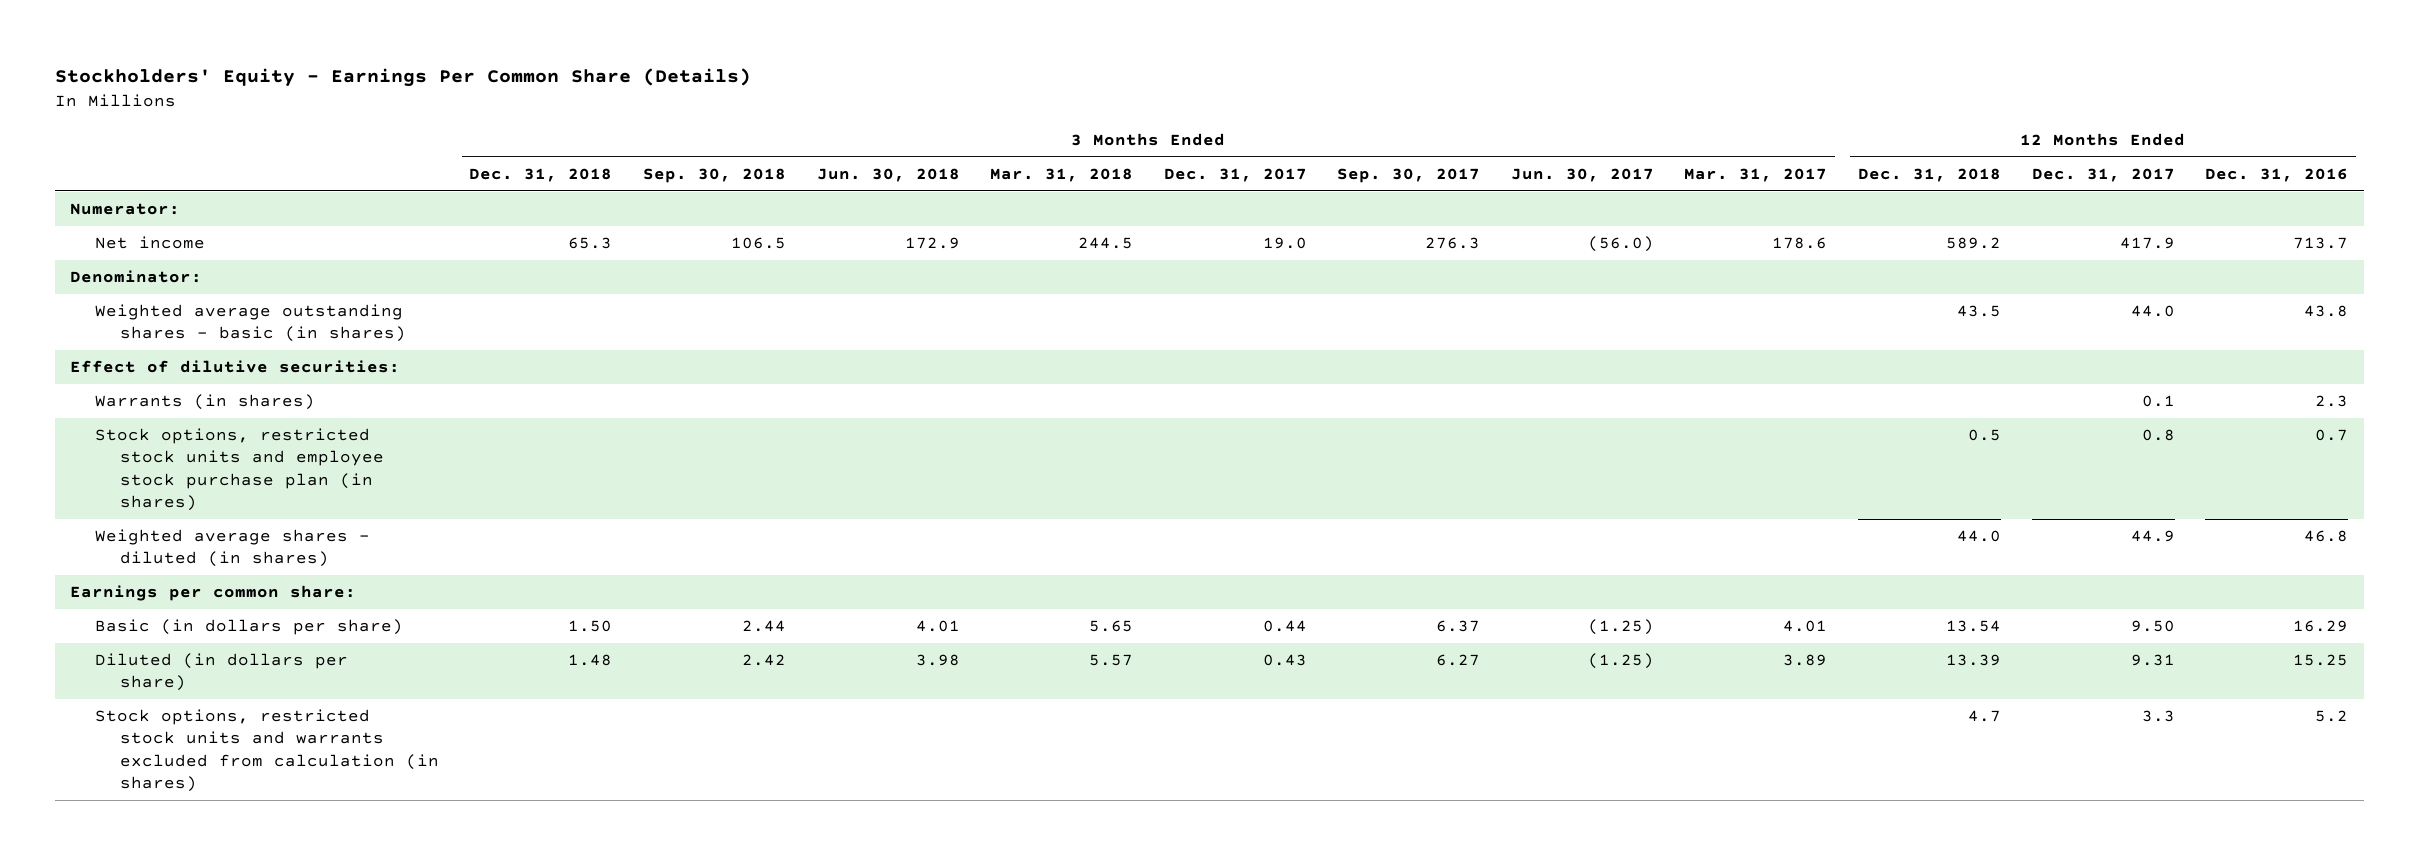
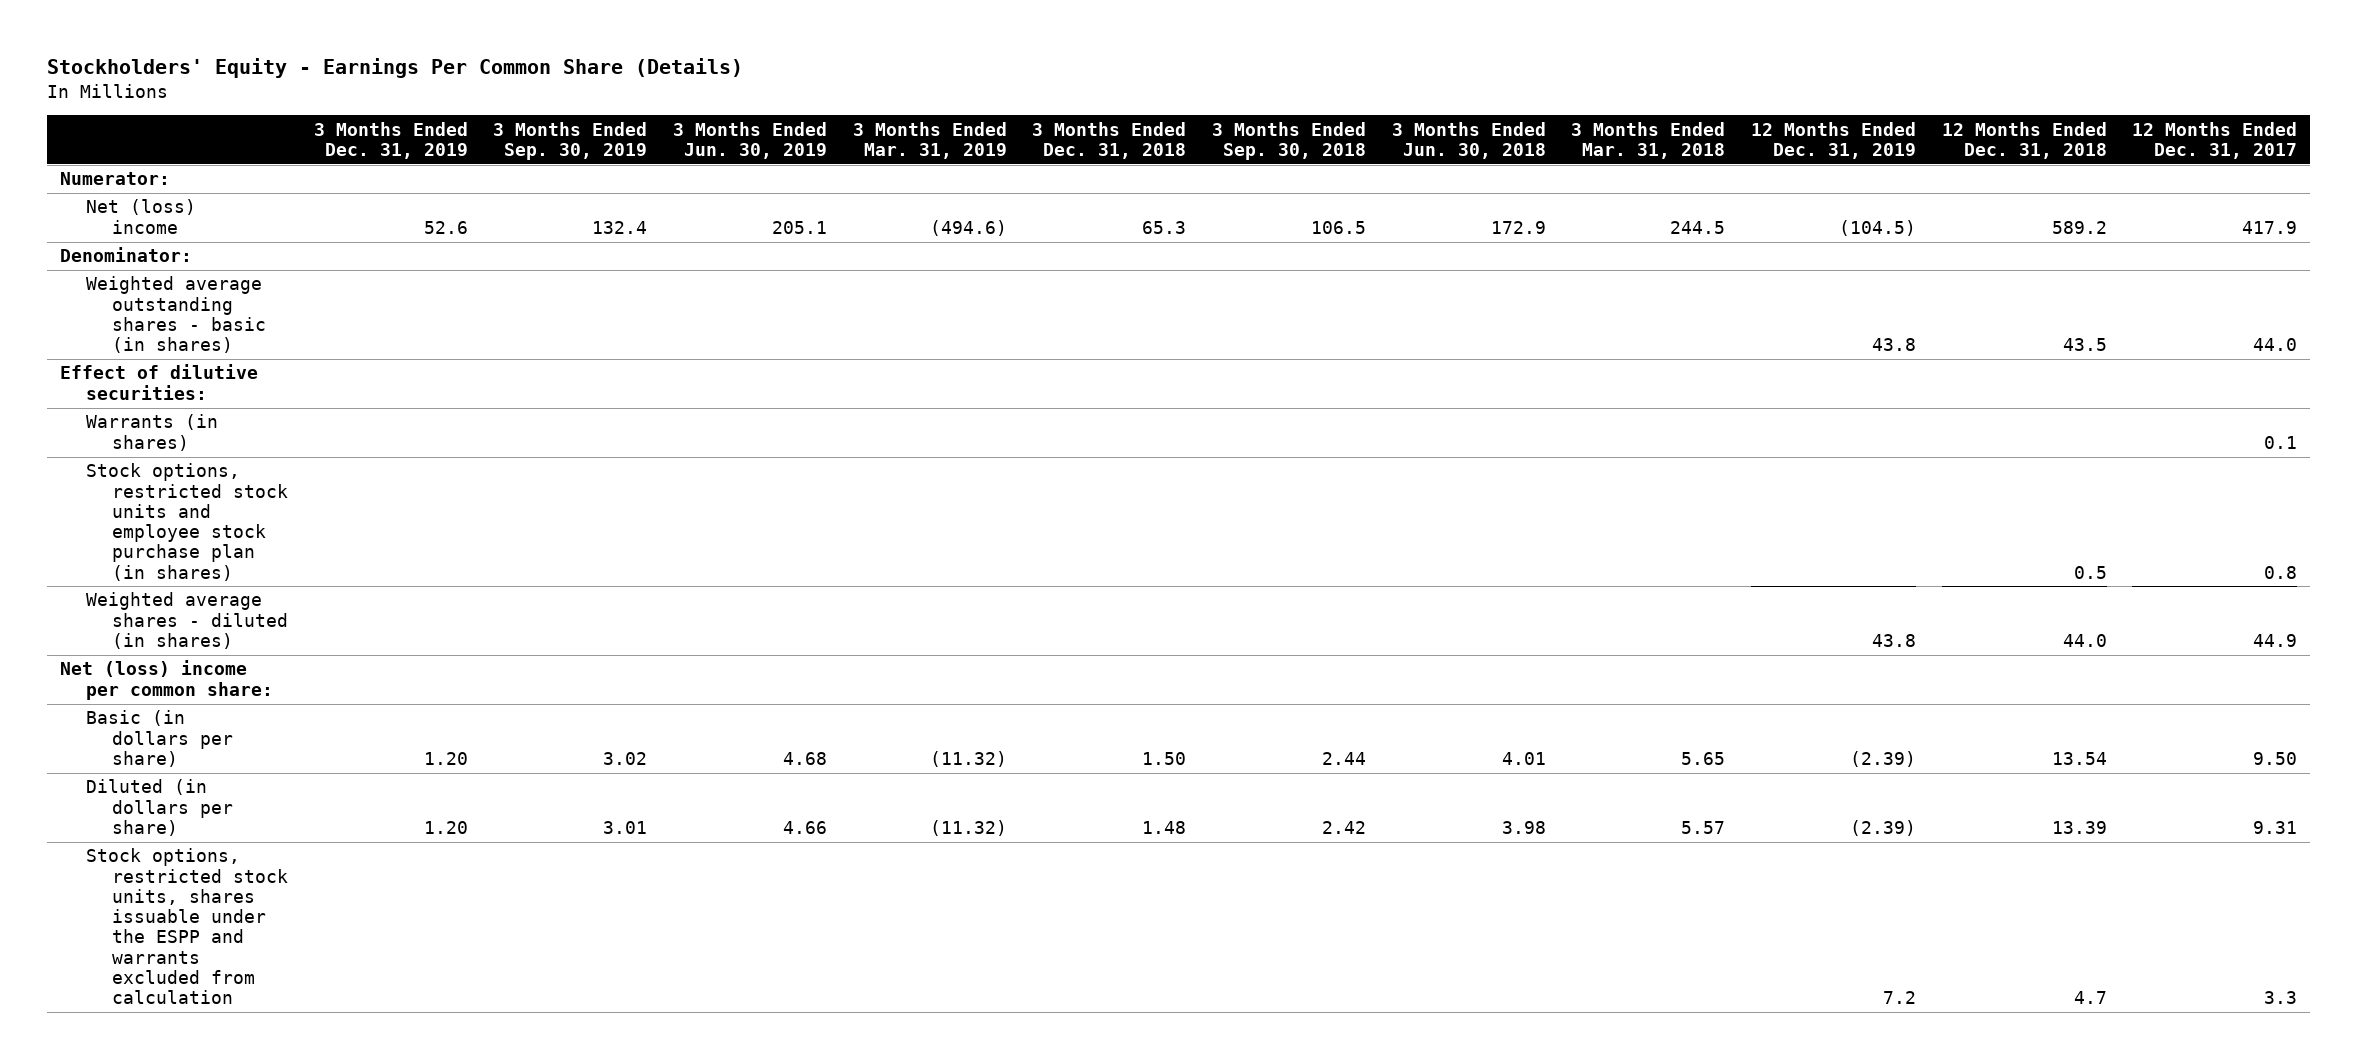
[1163,167,1307,182] Dec. 31, 2017 -> none
[1337,167,1481,183] Sep. 30, 2017 -> none
[1510,167,1654,182] Jun. 30, 2017 -> none
[1684,167,1828,182] Mar. 31, 2017 -> none
[2205,167,2349,182] Dec. 31, 2016 -> none
none -> [313,121,468,159] 3 Months Ended Dec. 31, 2019
none -> [493,121,648,160] 3 Months Ended Sep. 30, 2019
none -> [672,121,827,159] 3 Months Ended Jun. 30, 2019
none -> [852,121,1007,159] 3 Months Ended Mar. 31, 2019
none -> [1751,121,1917,159] 12 Months Ended Dec. 31, 2019
[94,236,205,250] Net income -> [86,199,197,234] Net (loss) income
[69,585,356,602] Earnings per common share: -> none
none -> [60,660,274,700] Net (loss) income per common share:
[94,709,439,792] Stock options, restricted stock units and warrants excluded from calculation (in shares) -> [86,848,288,1005] Stock options, restricted stock units, shares issuable under the ESPP and warrants excluded from calculation

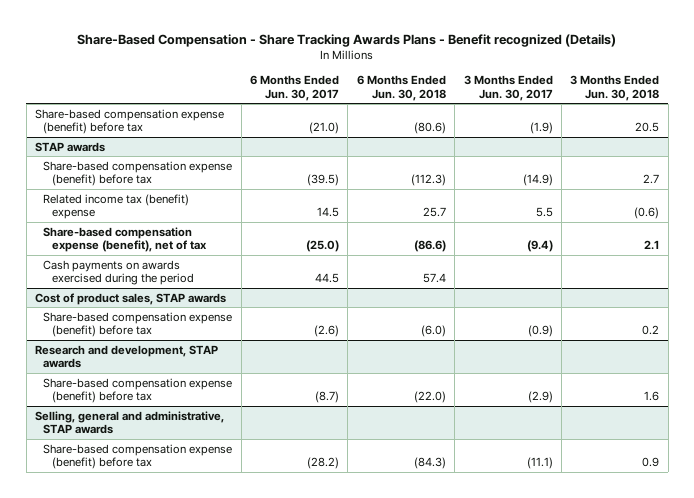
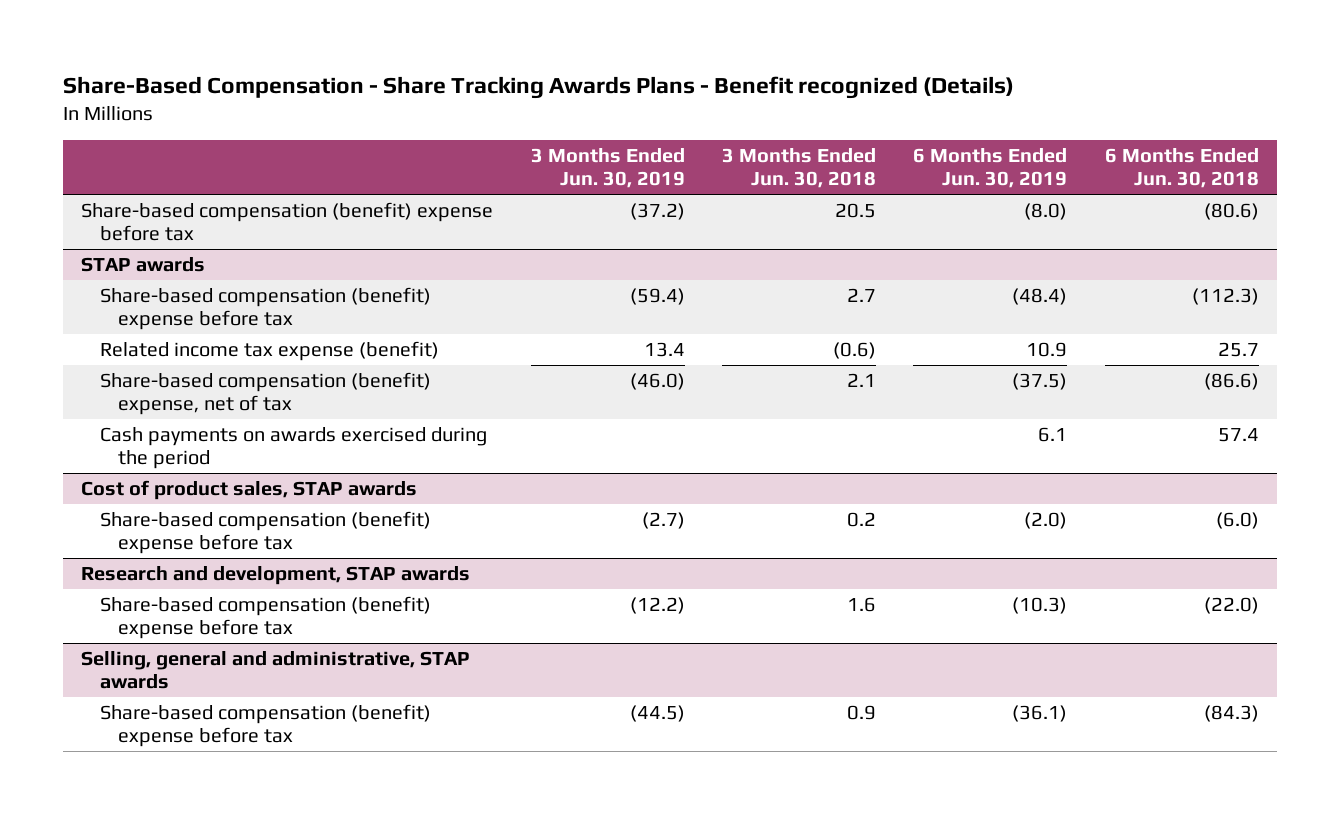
[250,75,340,101] 6 Months Ended Jun. 30, 2017 -> none
[463,75,553,101] 3 Months Ended Jun. 30, 2017 -> none
none -> [530,147,685,189] 3 Months Ended Jun. 30, 2019
none -> [913,147,1068,189] 6 Months Ended Jun. 30, 2019
[34,108,224,135] Share-based compensation expense (benefit) before tax -> [81,201,494,242] Share-based compensation (benefit) expense before tax
[43,160,233,187] Share-based compensation expense (benefit) before tax -> [99,286,431,331] Share-based compensation (benefit) expense before tax
[43,193,190,220] Related income tax (benefit) expense -> [99,340,439,361] Related income tax expense (benefit)
[43,226,207,253] Share-based compensation expense (benefit), net of tax -> [99,371,431,416] Share-based compensation (benefit) expense, net of tax
[43,311,233,338] Share-based compensation expense (benefit) before tax -> [99,510,431,555] Share-based compensation (benefit) expense before tax
[43,377,233,404] Share-based compensation expense (benefit) before tax -> [99,595,431,640] Share-based compensation (benefit) expense before tax
[43,443,233,470] Share-based compensation expense (benefit) before tax -> [99,703,431,748] Share-based compensation (benefit) expense before tax

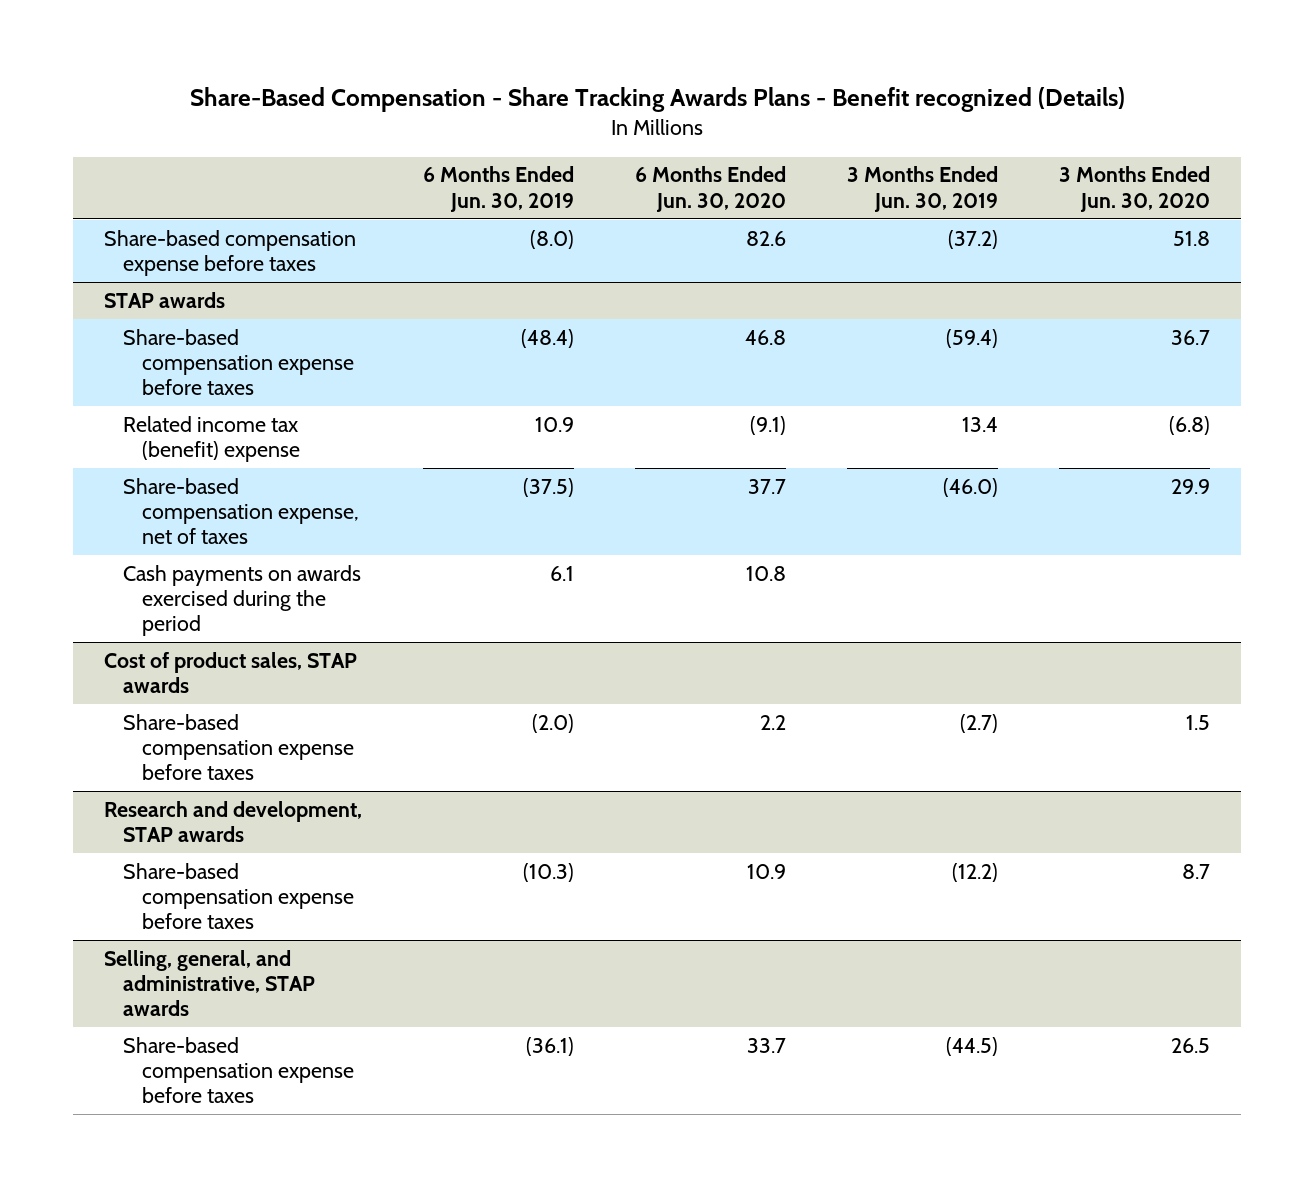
[721,147,876,189] 3 Months Ended Jun. 30, 2018 -> none
[1104,147,1259,189] 6 Months Ended Jun. 30, 2018 -> none
none -> [634,166,786,212] 6 Months Ended Jun. 30, 2020
none -> [1059,166,1211,212] 3 Months Ended Jun. 30, 2020
[81,201,494,242] Share-based compensation (benefit) expense before tax -> [103,229,356,277] Share-based compensation expense before taxes
[99,286,431,331] Share-based compensation (benefit) expense before tax -> [122,328,354,396] Share-based compensation expense before taxes
[99,340,439,361] Related income tax expense (benefit) -> [122,415,300,463] Related income tax (benefit) expense
[99,371,431,416] Share-based compensation (benefit) expense, net of tax -> [122,477,359,545] Share-based compensation expense, net of taxes
[99,510,431,555] Share-based compensation (benefit) expense before tax -> [122,713,354,781] Share-based compensation expense before taxes
[99,595,431,640] Share-based compensation (benefit) expense before tax -> [122,862,354,930] Share-based compensation expense before taxes
[81,650,471,690] Selling, general and administrative, STAP awards -> [103,949,315,1017] Selling, general, and administrative, STAP awards
[99,703,431,748] Share-based compensation (benefit) expense before tax -> [122,1036,354,1104] Share-based compensation expense before taxes

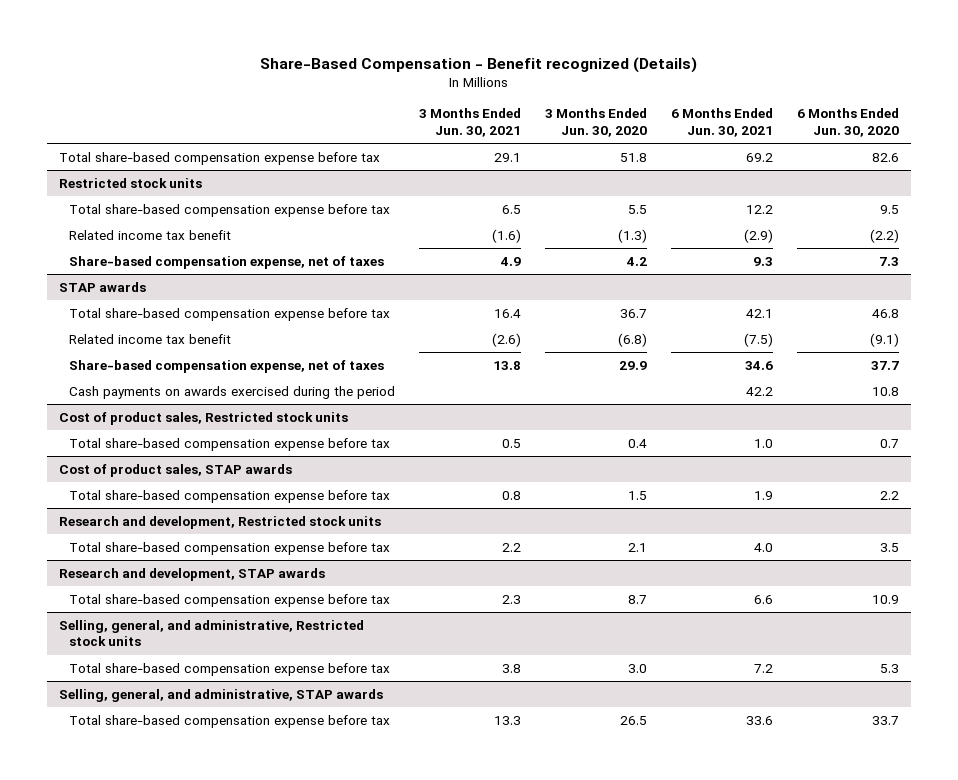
[189,87,1125,113] Share-Based Compensation - Share Tracking Awards Plans - Benefit recognized (Details) -> [259,56,697,73] Share-Based Compensation - Benefit recognized (Details)
[422,166,574,212] 6 Months Ended Jun. 30, 2019 -> none
[846,166,998,212] 3 Months Ended Jun. 30, 2019 -> none
none -> [419,108,522,138] 3 Months Ended Jun. 30, 2021
none -> [670,108,773,138] 6 Months Ended Jun. 30, 2021
[103,229,356,277] Share-based compensation expense before taxes -> [59,151,381,165] Total share-based compensation expense before tax
none -> [59,177,203,188] Restricted stock units
none -> [69,203,391,217] Total share-based compensation expense before tax
none -> [69,229,232,240] Related income tax benefit
none -> [69,255,385,269] Share-based compensation expense, net of taxes
[122,328,354,396] Share-based compensation expense before taxes -> [69,307,391,321] Total share-based compensation expense before tax
[122,415,300,463] Related income tax (benefit) expense -> [69,333,232,344] Related income tax benefit
none -> [59,411,349,425] Cost of product sales, Restricted stock units
none -> [69,437,391,451] Total share-based compensation expense before tax
[122,713,354,781] Share-based compensation expense before taxes -> [69,489,391,503] Total share-based compensation expense before tax
none -> [59,515,382,529] Research and development, Restricted stock units
none -> [69,541,391,555] Total share-based compensation expense before tax
[122,862,354,930] Share-based compensation expense before taxes -> [69,593,391,607] Total share-based compensation expense before tax
none -> [59,619,365,647] Selling, general, and administrative, Restricted stock units
none -> [69,662,391,676] Total share-based compensation expense before tax
[122,1036,354,1104] Share-based compensation expense before taxes -> [69,714,391,728] Total share-based compensation expense before tax

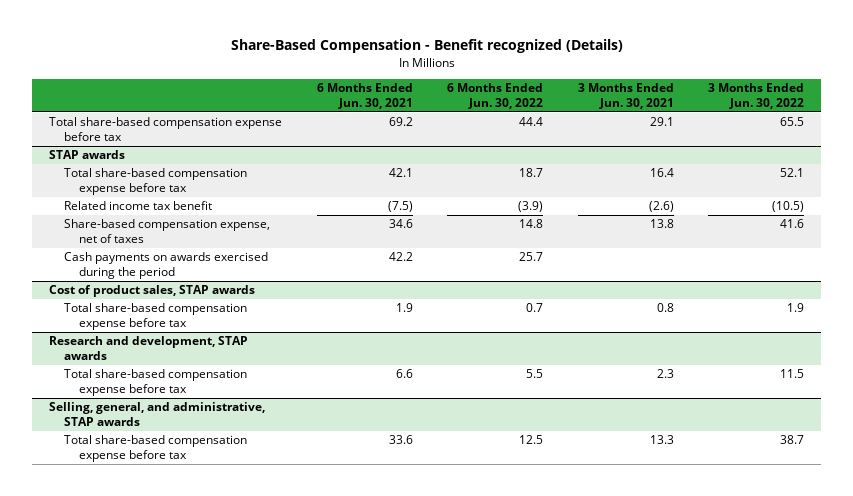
[545,108,648,138] 3 Months Ended Jun. 30, 2020 -> none
[796,108,899,138] 6 Months Ended Jun. 30, 2020 -> none
none -> [447,82,544,109] 6 Months Ended Jun. 30, 2022
none -> [708,82,805,109] 3 Months Ended Jun. 30, 2022
[59,177,203,188] Restricted stock units -> none
[69,203,391,217] Total share-based compensation expense before tax -> none
[69,229,232,240] Related income tax benefit -> none
[69,255,385,269] Share-based compensation expense, net of taxes -> none
[59,411,349,425] Cost of product sales, Restricted stock units -> none
[69,437,391,451] Total share-based compensation expense before tax -> none
[59,515,382,529] Research and development, Restricted stock units -> none
[69,541,391,555] Total share-based compensation expense before tax -> none
[59,619,365,647] Selling, general, and administrative, Restricted stock units -> none
[69,662,391,676] Total share-based compensation expense before tax -> none

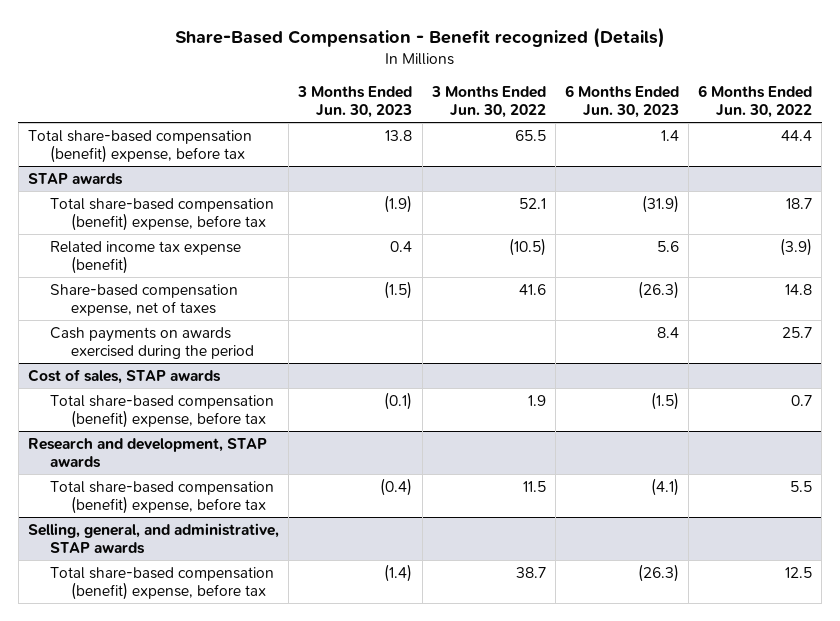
[316,82,413,109] 6 Months Ended Jun. 30, 2021 -> none
[577,82,674,109] 3 Months Ended Jun. 30, 2021 -> none
none -> [297,85,413,119] 3 Months Ended Jun. 30, 2023
none -> [564,84,679,119] 6 Months Ended Jun. 30, 2023
[49,117,283,142] Total share-based compensation expense before tax -> [28,129,253,164] Total share-based compensation (benefit) expense, before tax
[64,168,248,196] Total share-based compensation expense before tax -> [49,197,274,232] Total share-based compensation (benefit) expense, before tax
[64,201,213,211] Related income tax benefit -> [49,240,241,275] Related income tax expense (benefit)
[49,285,256,298] Cost of product sales, STAP awards -> [28,368,222,384] Cost of sales, STAP awards
[64,303,248,331] Total share-based compensation expense before tax -> [49,394,274,429] Total share-based compensation (benefit) expense, before tax
[64,369,248,397] Total share-based compensation expense before tax -> [49,480,274,515] Total share-based compensation (benefit) expense, before tax
[64,435,248,463] Total share-based compensation expense before tax -> [49,566,274,601] Total share-based compensation (benefit) expense, before tax

